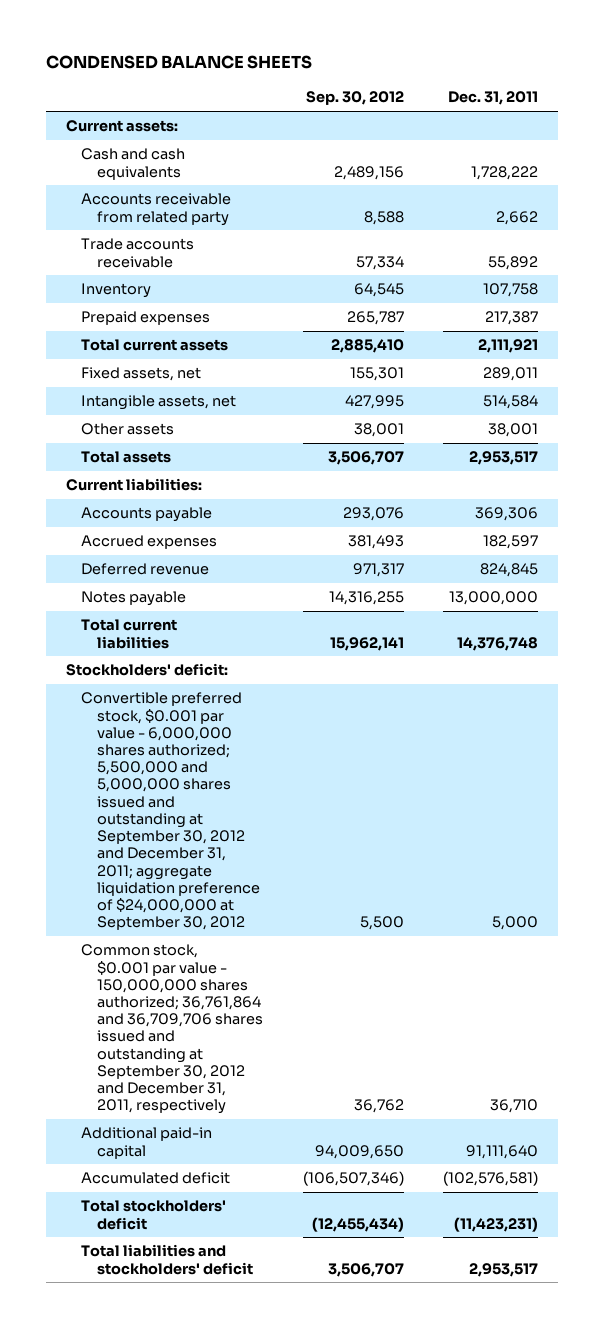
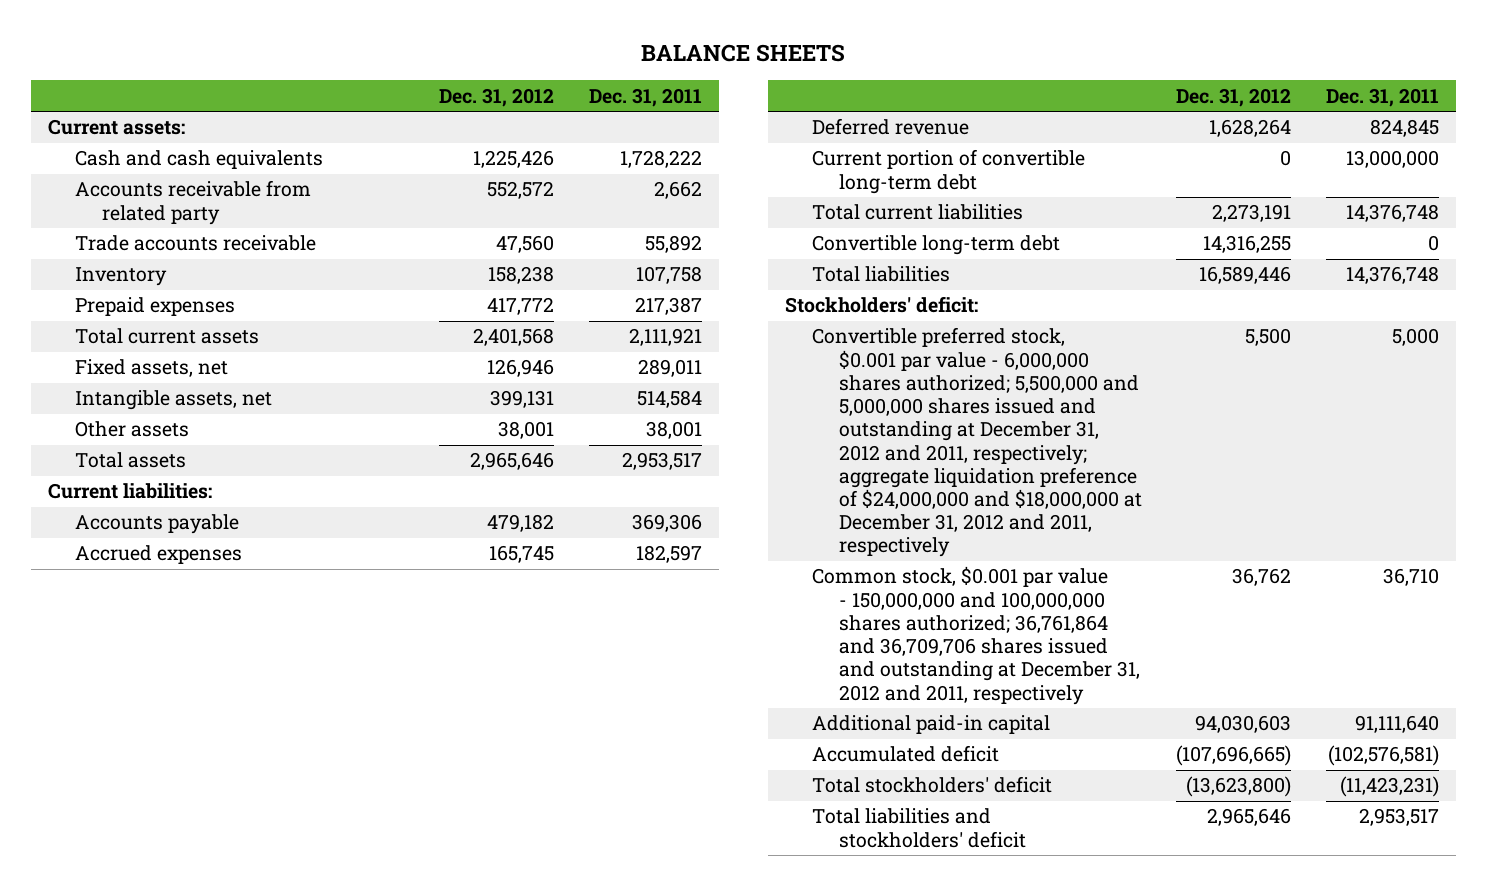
[46,55,313,70] CONDENSED BALANCE SHEETS -> [641,44,846,63] BALANCE SHEETS
[305,91,404,106] Sep. 30, 2012 -> none
none -> [439,87,555,107] Dec. 31, 2012
[81,591,187,607] Notes payable -> none
none -> [811,149,1085,194] Current portion of convertible long-term debt
none -> [811,235,1060,256] Convertible long-term debt
none -> [811,266,950,283] Total liabilities
[81,692,260,931] Convertible preferred stock, $0.001 par value - 6,000,000 shares authorized; 5,500,000 and 5,000,000 shares issued and outstanding at September 30, 2012 and December 31, 2011; aggregate liquidation preference of $24,000,000 at September 30, 2012 -> [811,327,1142,558] Convertible preferred stock, $0.001 par value - 6,000,000 shares authorized; 5,500,000 and 5,000,000 shares issued and outstanding at December 31, 2012 and 2011, respectively; aggregate liquidation preference of $24,000,000 and $18,000,000 at December 31, 2012 and 2011, respectively
[81,944,263,1115] Common stock, $0.001 par value - 150,000,000 shares authorized; 36,761,864 and 36,709,706 shares issued and outstanding at September 30, 2012 and December 31, 2011, respectively -> [811,566,1140,705] Common stock, $0.001 par value - 150,000,000 and 100,000,000 shares authorized; 36,761,864 and 36,709,706 shares issued and outstanding at December 31, 2012 and 2011, respectively

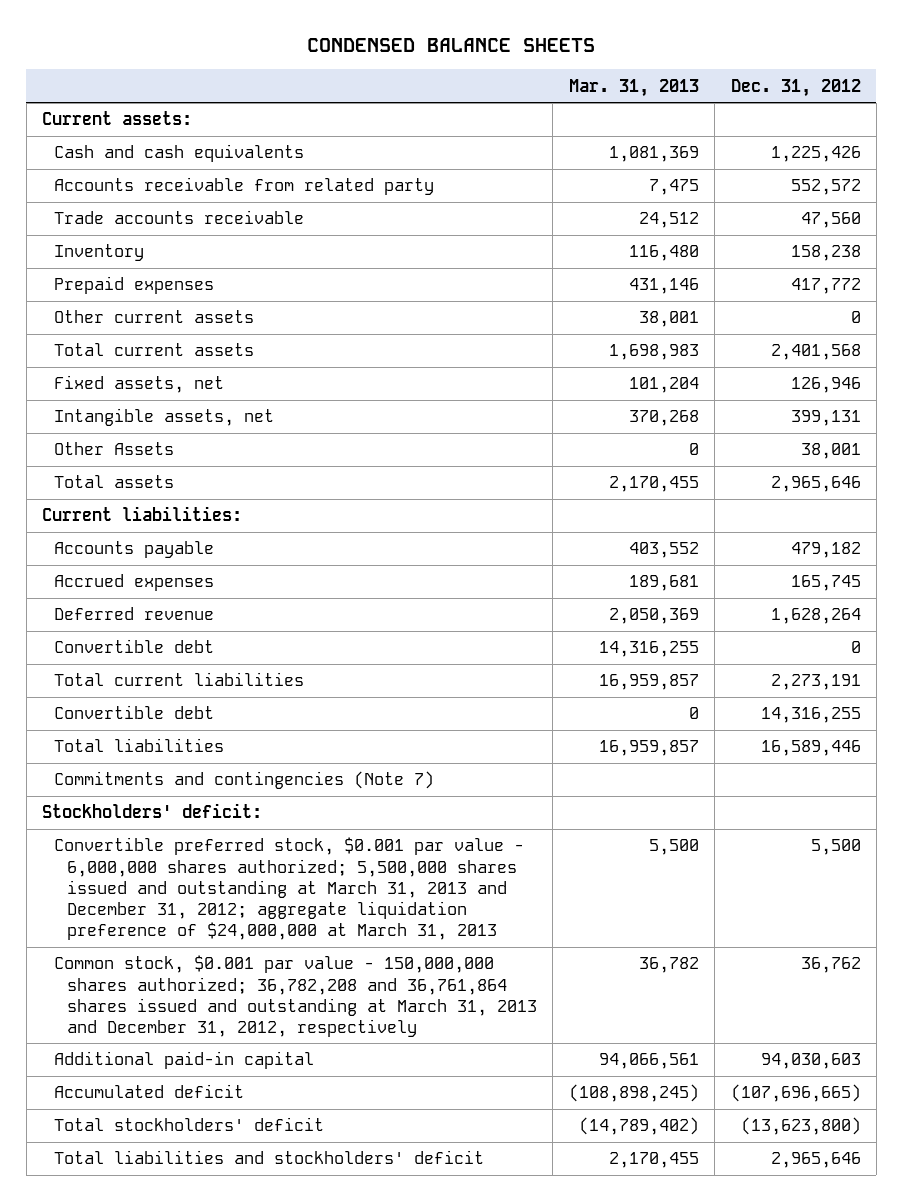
[641,44,846,63] BALANCE SHEETS -> [307,38,596,53] CONDENSED BALANCE SHEETS
[588,87,702,107] Dec. 31, 2011 -> none
none -> [568,78,699,97] Mar. 31, 2013
none -> [54,310,255,324] Other current assets
[74,421,189,438] Other assets -> [54,442,175,456] Other Assets
[811,149,1085,194] Current portion of convertible long-term debt -> none
none -> [54,639,215,654] Convertible debt
[811,235,1060,256] Convertible long-term debt -> [54,705,215,720] Convertible debt
none -> [54,771,435,790] Commitments and contingencies (Note 7)
[811,327,1142,558] Convertible preferred stock, $0.001 par value - 6,000,000 shares authorized; 5,500,000 and 5,000,000 shares issued and outstanding at December 31, 2012 and 2011, respectively; aggregate liquidation preference of $24,000,000 and $18,000,000 at December 31, 2012 and 2011, respectively -> [54,837,525,940] Convertible preferred stock, $0.001 par value - 6,000,000 shares authorized; 5,500,000 shares issued and outstanding at March 31, 2013 and December 31, 2012; aggregate liquidation preference of $24,000,000 at March 31, 2013
[811,566,1140,705] Common stock, $0.001 par value - 150,000,000 and 100,000,000 shares authorized; 36,761,864 and 36,709,706 shares issued and outstanding at December 31, 2012 and 2011, respectively -> [54,955,537,1037] Common stock, $0.001 par value - 150,000,000 shares authorized; 36,782,208 and 36,761,864 shares issued and outstanding at March 31, 2013 and December 31, 2012, respectively

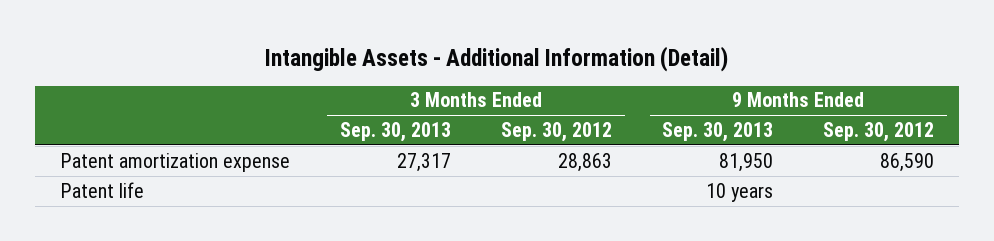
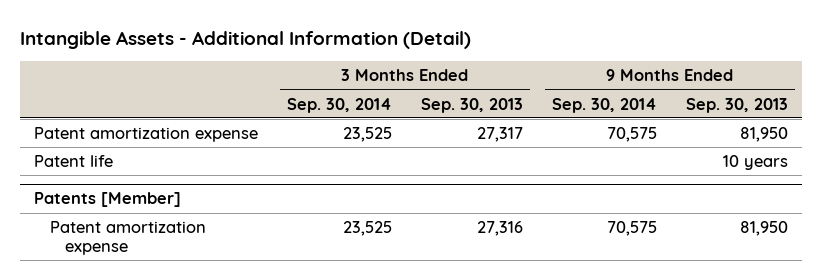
[501,122,613,143] Sep. 30, 2012 -> none
[823,122,935,143] Sep. 30, 2012 -> none
none -> [287,97,393,113] Sep. 30, 2014
none -> [552,97,658,113] Sep. 30, 2014
none -> [34,192,182,208] Patents [Member]
none -> [49,220,206,255] Patent amortization expense

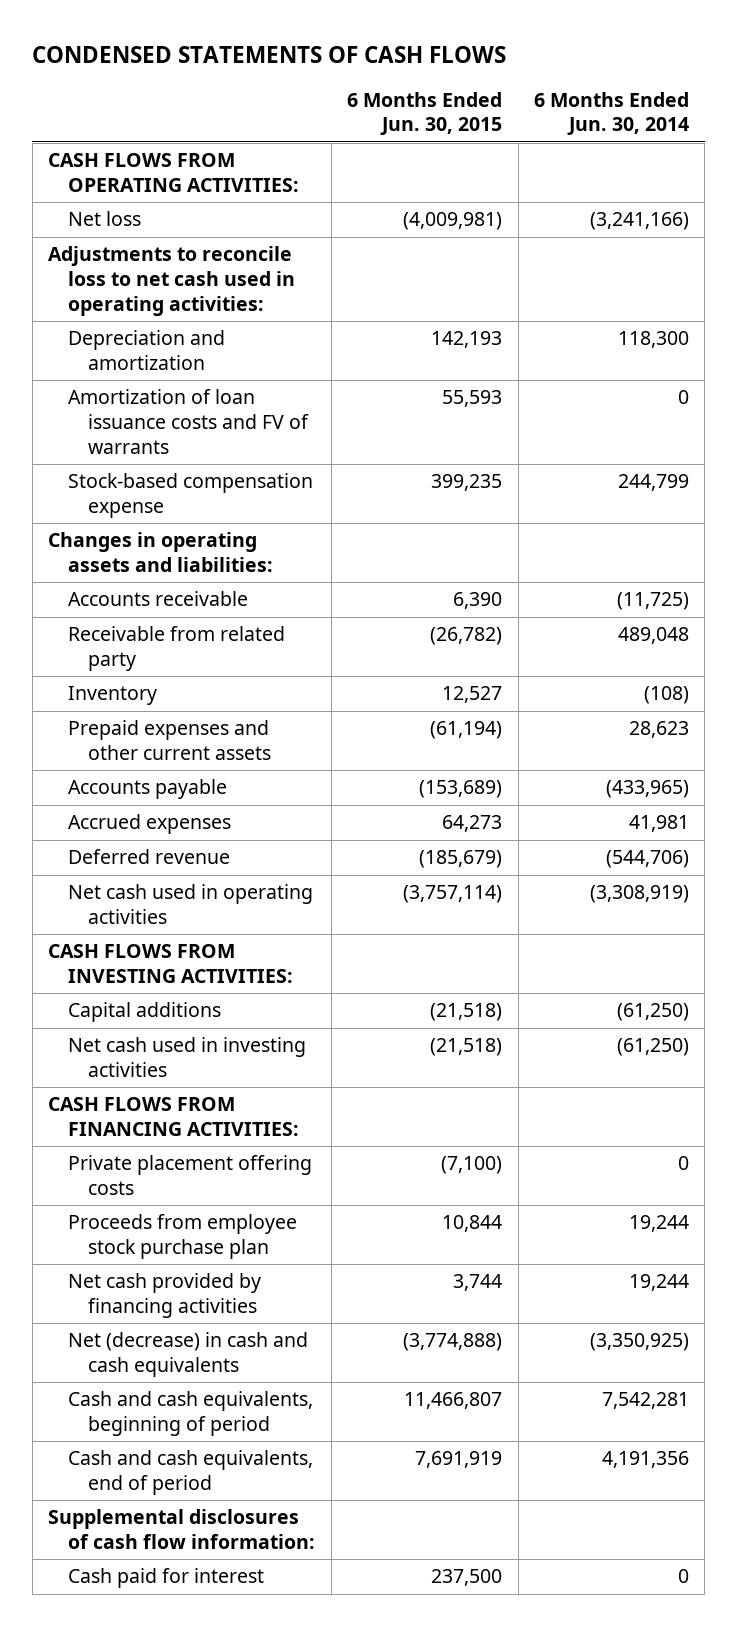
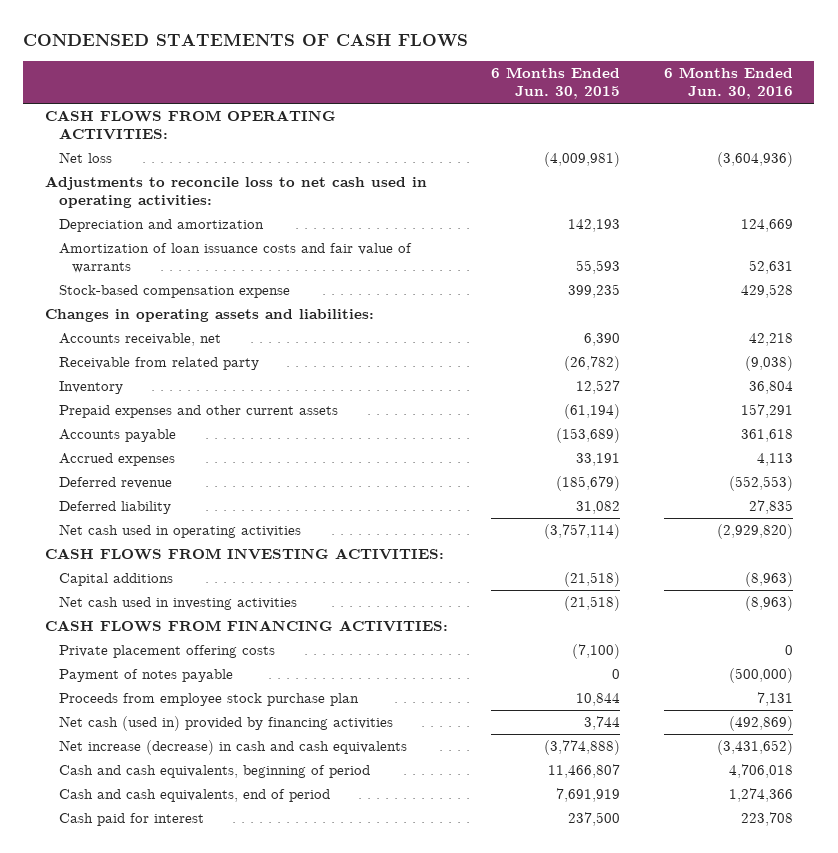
[534,91,690,136] 6 Months Ended Jun. 30, 2014 -> none
none -> [663,67,793,100] 6 Months Ended Jun. 30, 2016
[68,389,310,454] Amortization of loan issuance costs and FV of warrants -> [58,243,412,274] Amortization of loan issuance costs and fair value of warrants
[68,591,249,607] Accounts receivable -> [58,333,221,347] Accounts receivable, net
[442,815,503,833] 64,273 -> [576,453,621,467] 33,191
none -> [58,501,171,515] Deferred liability
none -> [58,669,233,683] Payment of notes payable
[68,1273,262,1319] Net cash provided by financing activities -> [58,716,393,732] Net cash (used in) provided by financing activities
[68,1332,309,1378] Net (decrease) in cash and cash equivalents -> [58,740,407,756] Net increase (decrease) in cash and cash equivalents
[48,1509,316,1550] Supplemental disclosures of cash flow information: -> none

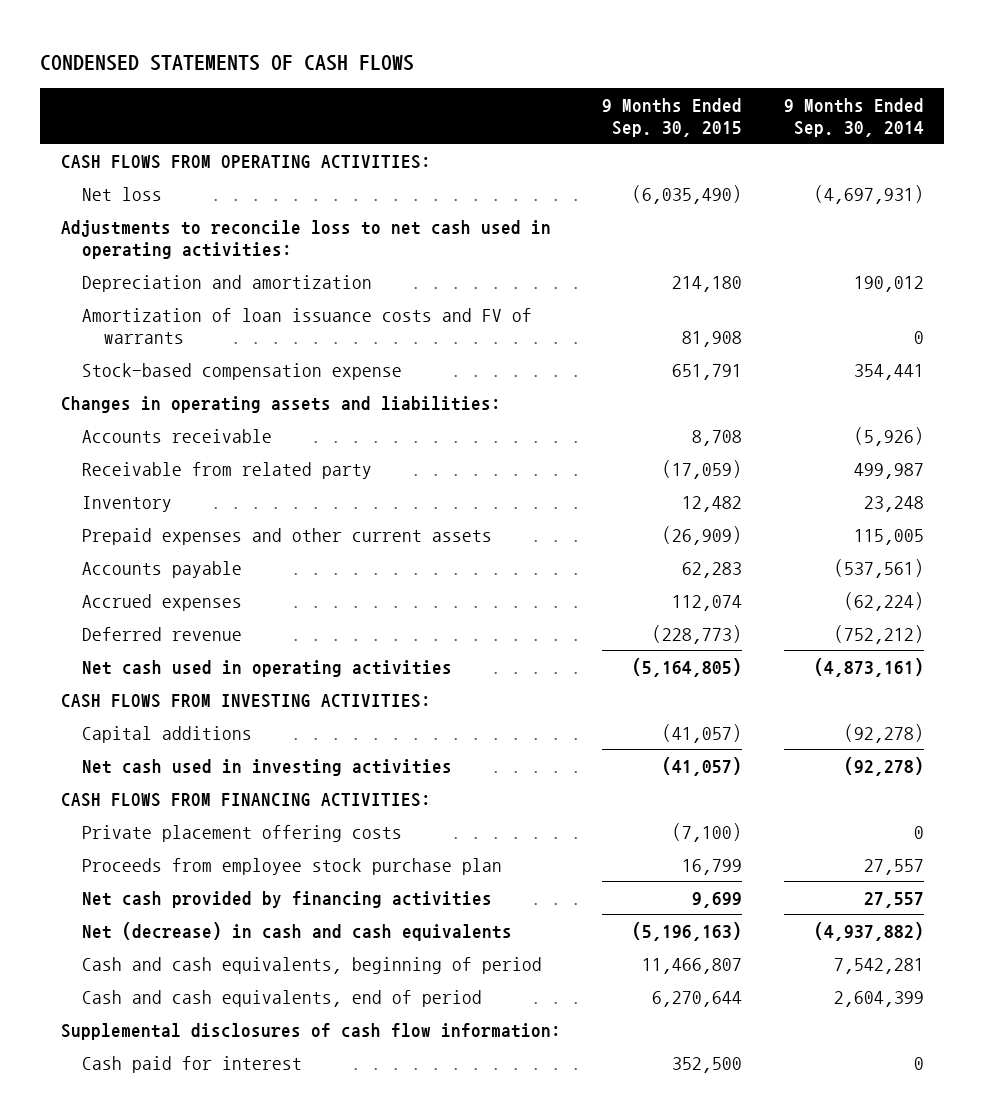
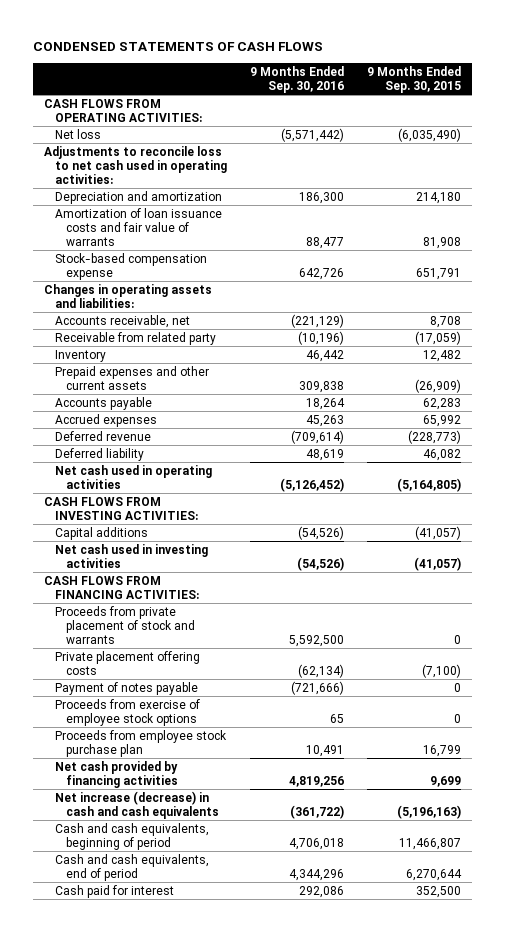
[783,97,924,138] 9 Months Ended Sep. 30, 2014 -> none
none -> [249,66,344,94] 9 Months Ended Sep. 30, 2016
[82,307,533,345] Amortization of loan issuance costs and FV of warrants -> [55,207,223,246] Amortization of loan issuance costs and fair value of warrants
[82,428,273,443] Accounts receivable -> [55,314,191,328] Accounts receivable, net
[672,594,743,611] 112,074 -> [422,414,461,427] 65,992
none -> [55,447,145,461] Deferred liability
none -> [55,605,196,644] Proceeds from private placement of stock and warrants
none -> [55,681,199,695] Payment of notes payable
none -> [55,698,201,726] Proceeds from exercise of employee stock options
[82,921,513,941] Net (decrease) in cash and cash equivalents -> [55,790,220,819] Net increase (decrease) in cash and cash equivalents
[60,1022,561,1040] Supplemental disclosures of cash flow information: -> none

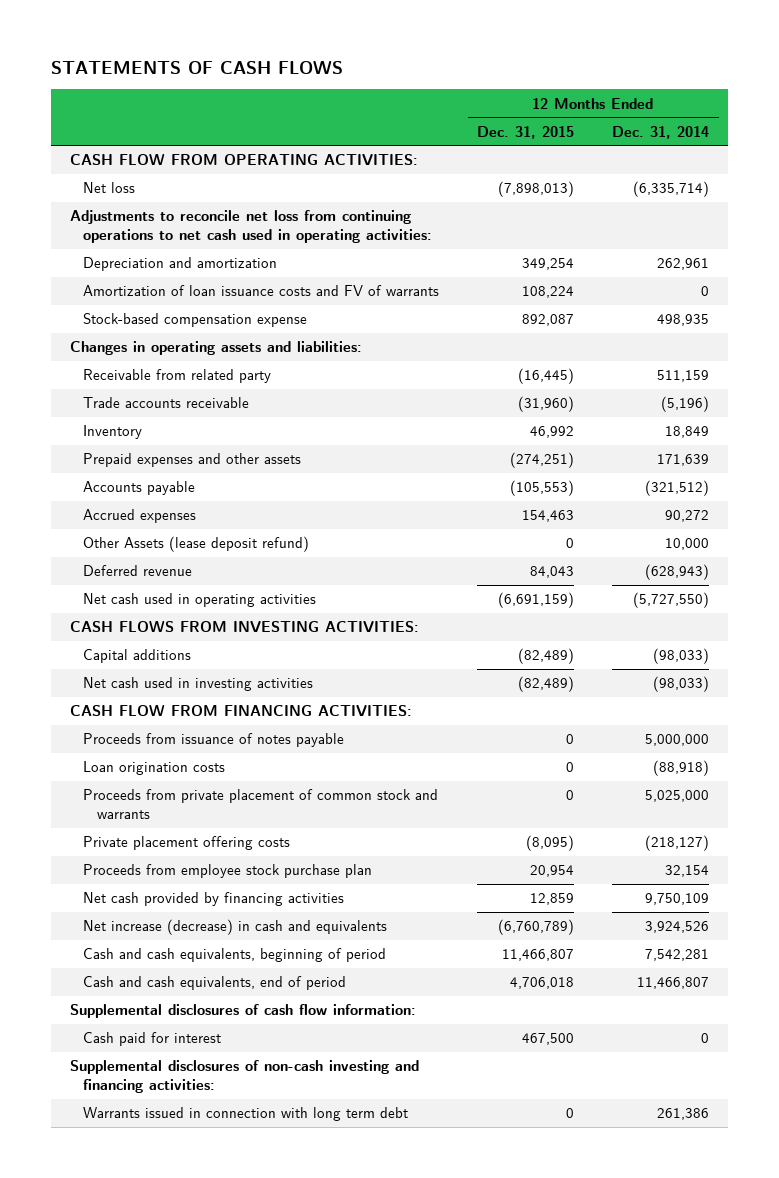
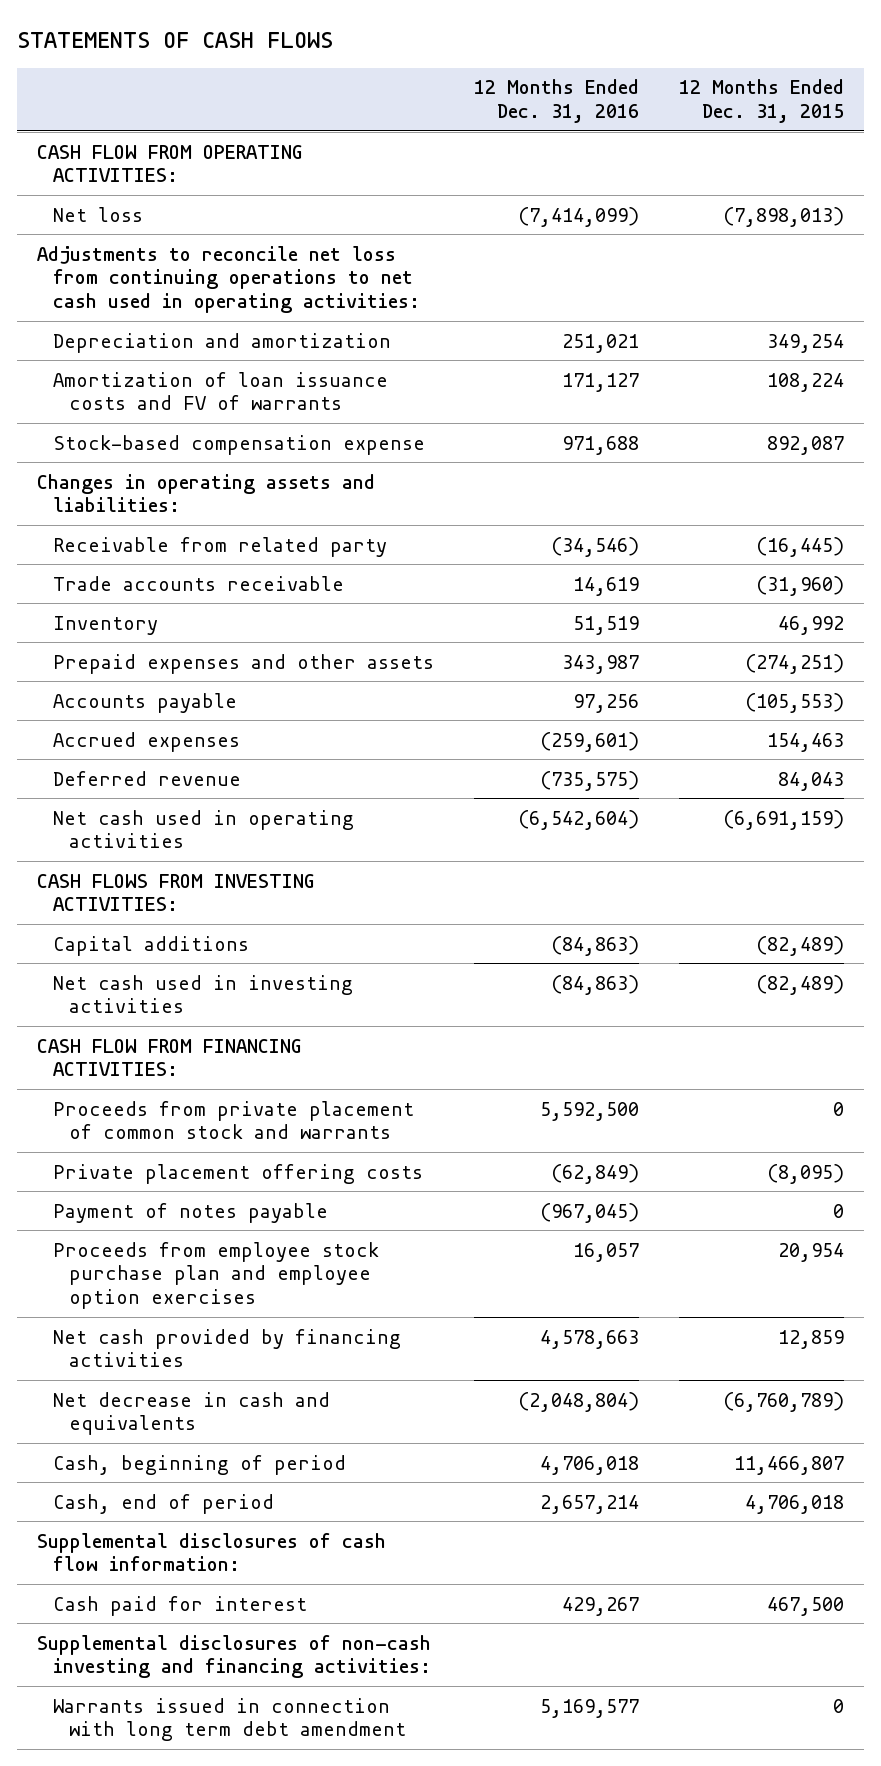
[612,125,710,139] Dec. 31, 2014 -> none
none -> [473,79,639,123] 12 Months Ended Dec. 31, 2016
[83,536,310,553] Other Assets (lease deposit refund) -> none
[83,733,345,748] Proceeds from issuance of notes payable -> none
[83,761,226,776] Loan origination costs -> none
none -> [52,1202,328,1223] Payment of notes payable
[83,864,373,879] Proceeds from employee stock purchase plan -> [52,1241,379,1310] Proceeds from employee stock purchase plan and employee option exercises
[83,919,388,936] Net increase (decrease) in cash and equivalents -> [52,1391,330,1436] Net decrease in cash and equivalents
[83,948,387,963] Cash and cash equivalents, beginning of period -> [52,1454,346,1475] Cash, beginning of period
[83,976,347,991] Cash and cash equivalents, end of period -> [52,1493,274,1514] Cash, end of period
[83,1107,409,1122] Warrants issued in connection with long term debt -> [52,1697,406,1742] Warrants issued in connection with long term debt amendment

